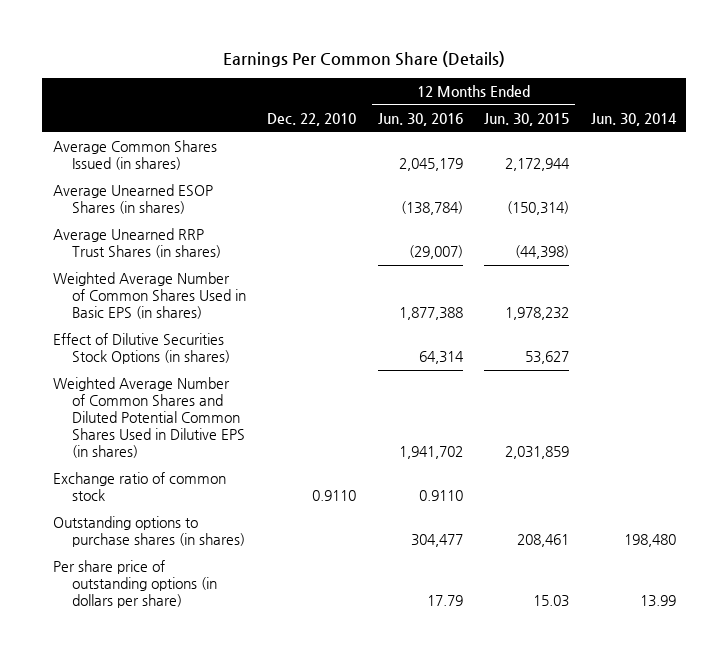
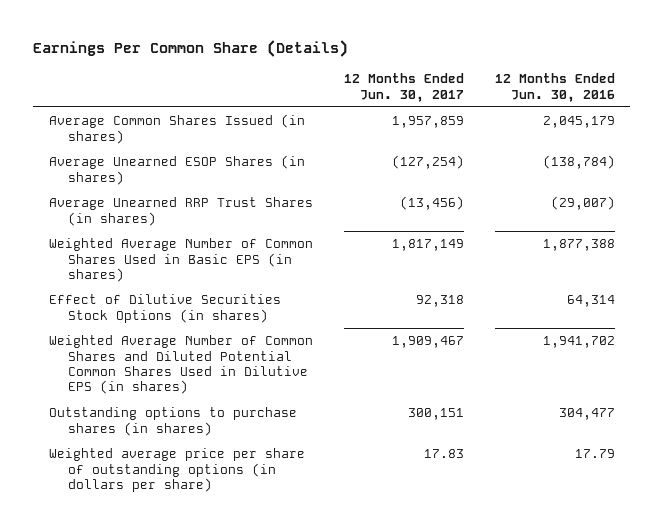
[267,112,357,126] Dec. 22, 2010 -> none
[484,112,570,126] Jun. 30, 2015 -> none
[590,112,677,126] Jun. 30, 2014 -> none
none -> [343,73,464,102] 12 Months Ended Jun. 30, 2017
[52,472,226,502] Exchange ratio of common stock -> none
[52,560,217,609] Per share price of outstanding options (in dollars per share) -> [48,448,305,492] Weighted average price per share of outstanding options (in dollars per share)

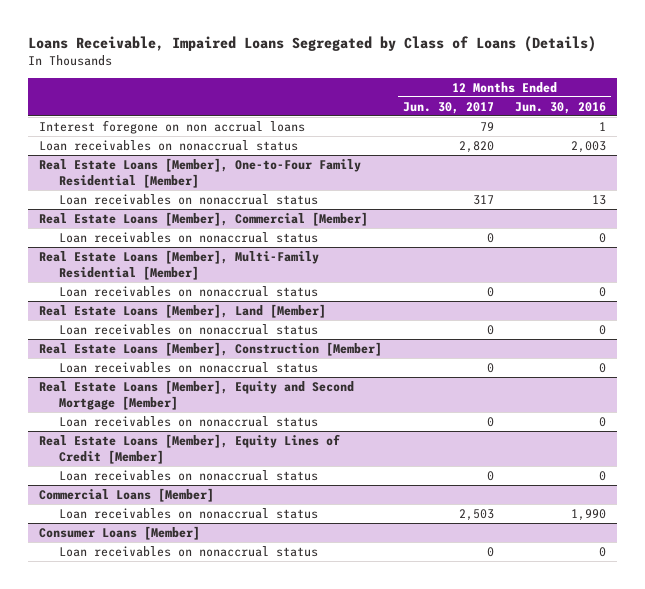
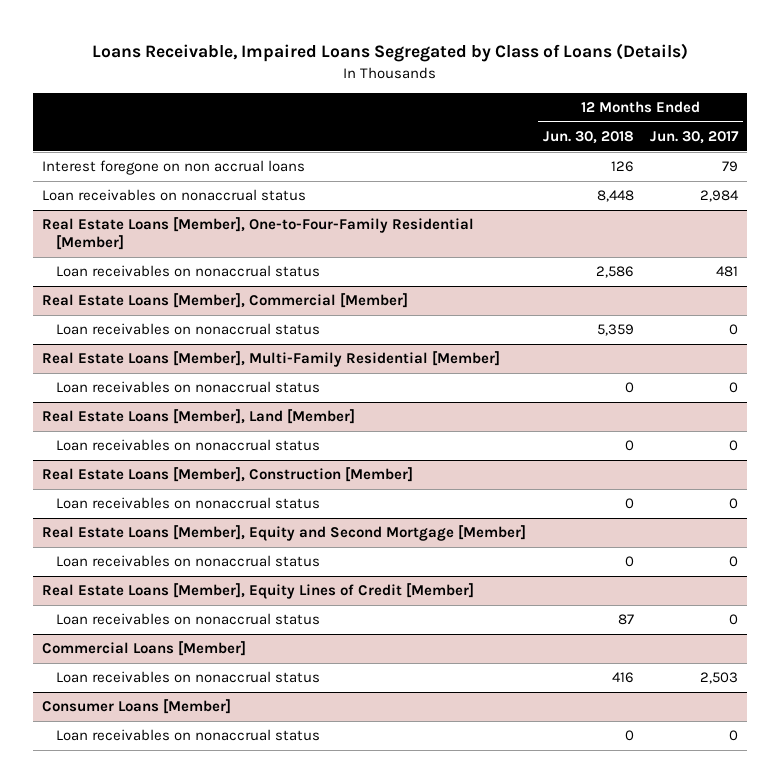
[515,101,607,114] Jun. 30, 2016 -> none
none -> [542,131,634,145] Jun. 30, 2018
[458,141,494,154] 2,820 -> [700,190,740,203] 2,984
[38,158,361,188] Real Estate Loans [Member], One-to-Four Family Residential [Member] -> [41,217,474,251] Real Estate Loans [Member], One-to-Four-Family Residential [Member]
[472,195,494,206] 317 -> [716,266,739,278] 481

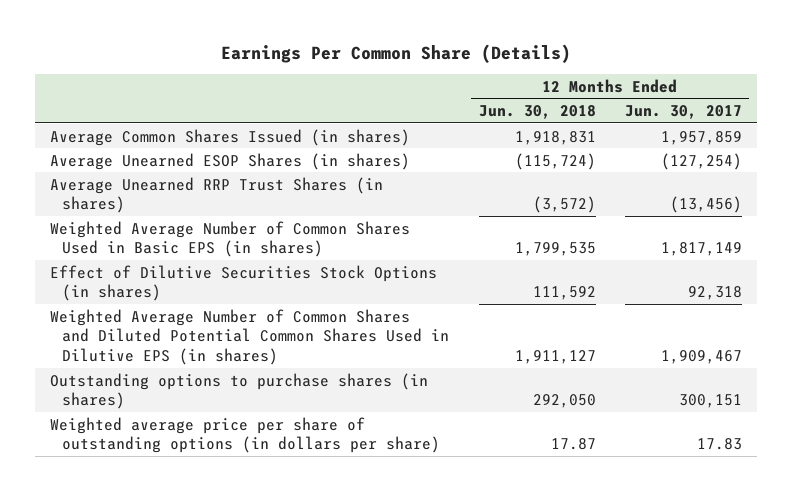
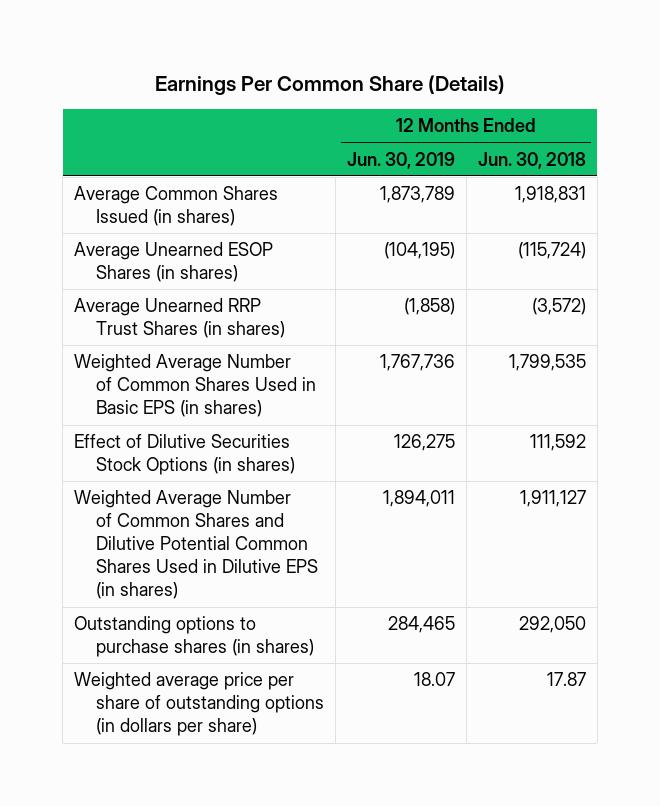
[625,105,743,120] Jun. 30, 2017 -> none
none -> [346,151,455,169] Jun. 30, 2019
[49,308,450,365] Weighted Average Number of Common Shares and Diluted Potential Common Shares Used in Dilutive EPS (in shares) -> [74,490,318,600] Weighted Average Number of Common Shares and Dilutive Potential Common Shares Used in Dilutive EPS (in shares)

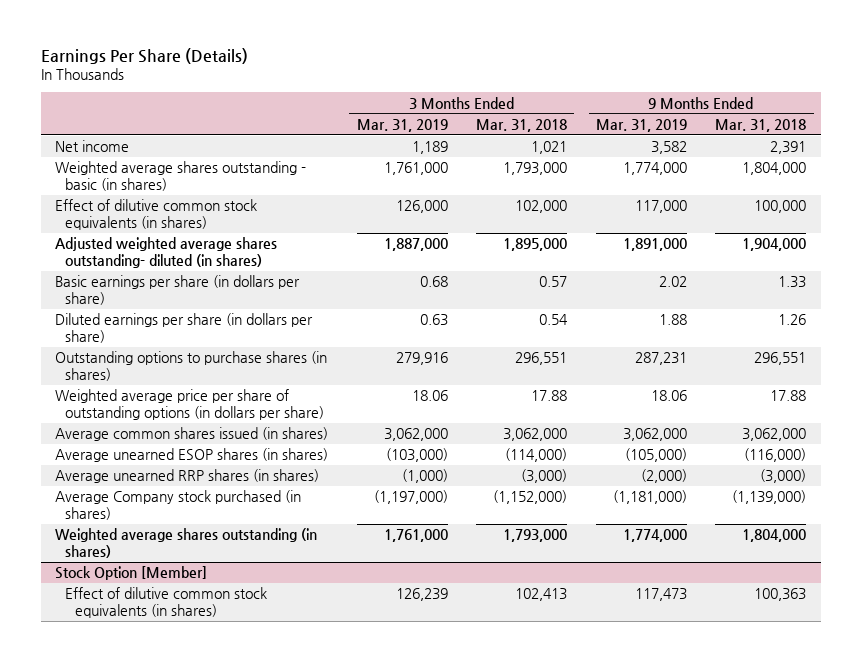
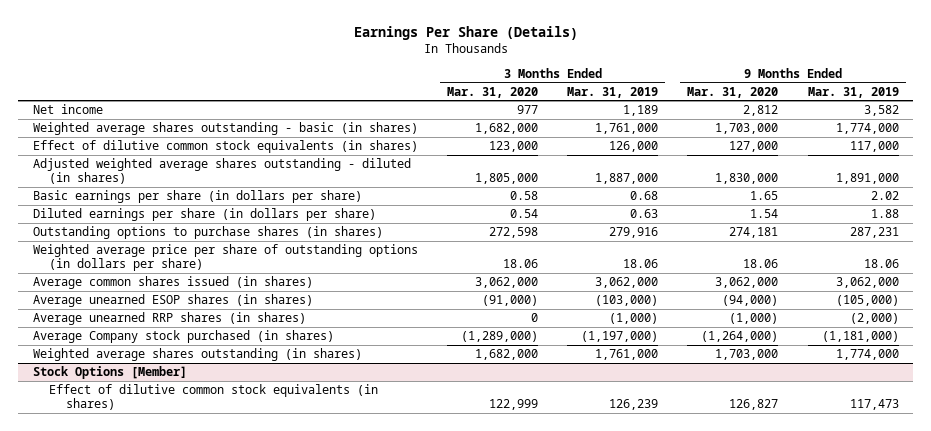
[476,118,568,132] Mar. 31, 2018 -> none
[715,118,807,132] Mar. 31, 2018 -> none
none -> [446,86,538,98] Mar. 31, 2020
none -> [687,86,779,98] Mar. 31, 2020
[54,237,277,269] Adjusted weighted average shares outstanding- diluted (in shares) -> [32,158,411,185] Adjusted weighted average shares outstanding - diluted (in shares)
[54,566,207,581] Stock Option [Member] -> [32,366,187,380] Stock Options [Member]

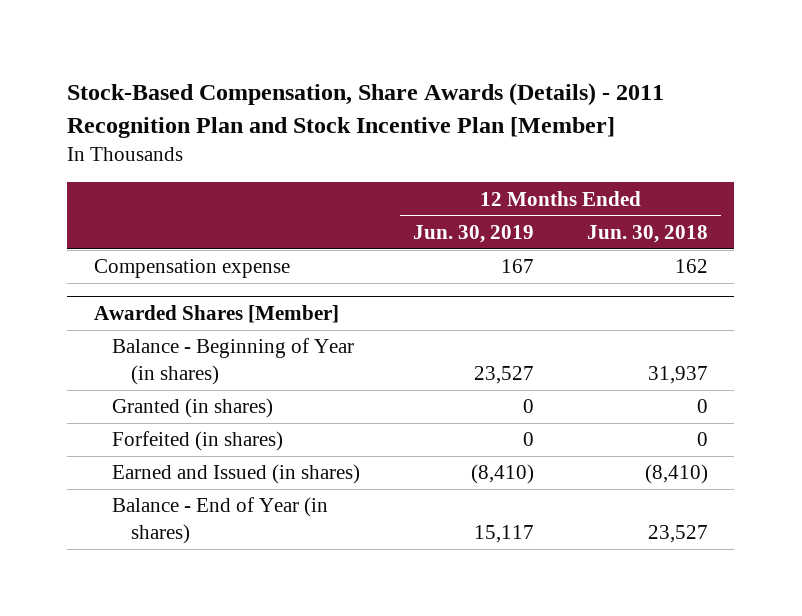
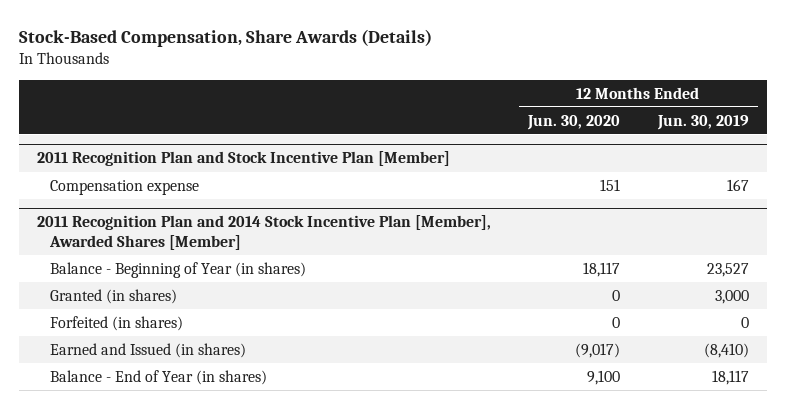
[67,83,665,138] Stock-Based Compensation, Share Awards (Details) - 2011 Recognition Plan and Stock Incentive Plan [Member] -> [18,28,432,47] Stock-Based Compensation, Share Awards (Details)
[586,224,708,243] Jun. 30, 2018 -> none
none -> [527,114,621,130] Jun. 30, 2020
none -> [37,151,451,167] 2011 Recognition Plan and Stock Incentive Plan [Member]
[93,304,339,323] Awarded Shares [Member] -> none
none -> [37,215,492,250] 2011 Recognition Plan and 2014 Stock Incentive Plan [Member], Awarded Shares [Member]
[523,399,535,414] 0 -> [714,289,749,304] 3,000
[474,525,535,544] 15,117 -> [711,369,749,385] 18,117

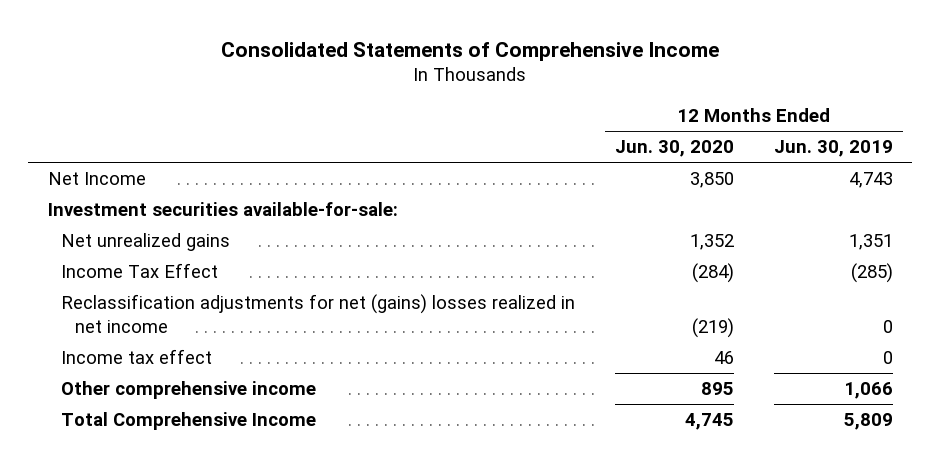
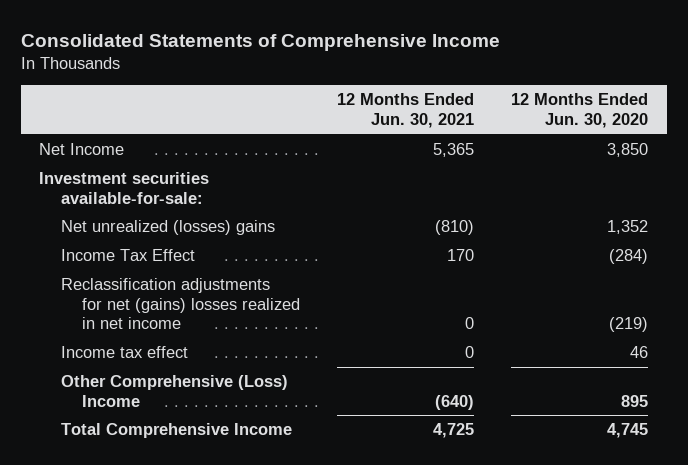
[773,140,893,158] Jun. 30, 2019 -> none
none -> [337,93,475,128] 12 Months Ended Jun. 30, 2021
[61,233,231,252] Net unrealized gains -> [60,219,275,235] Net unrealized (losses) gains
[61,381,317,400] Other comprehensive income -> [60,374,288,407] Other Comprehensive (Loss) Income

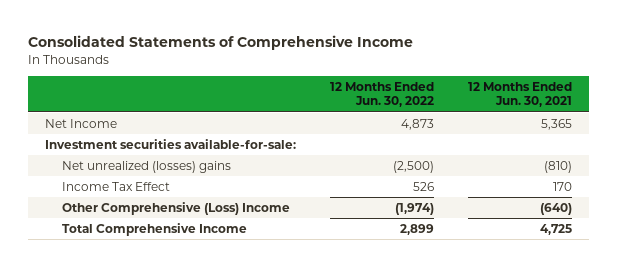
[511,93,649,128] 12 Months Ended Jun. 30, 2020 -> none
none -> [330,81,435,108] 12 Months Ended Jun. 30, 2022
[60,277,301,330] Reclassification adjustments for net (gains) losses realized in net income -> none
[60,345,188,358] Income tax effect -> none

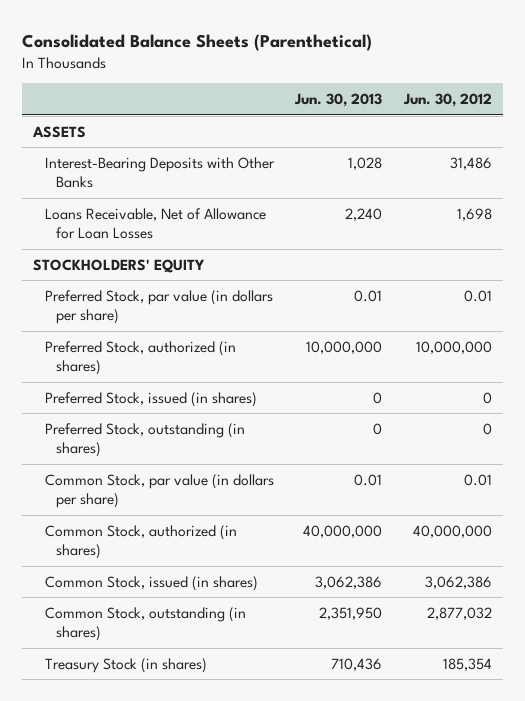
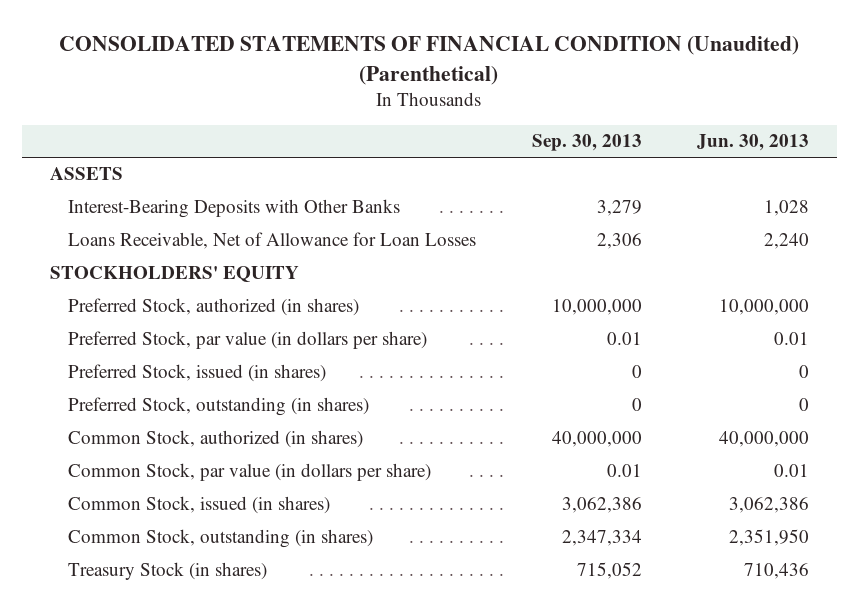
[22,33,373,51] Consolidated Balance Sheets (Parenthetical) -> [59,36,800,85] CONSOLIDATED STATEMENTS OF FINANCIAL CONDITION (Unaudited) (Parenthetical)
[403,93,493,108] Jun. 30, 2012 -> none
none -> [531,134,642,152] Sep. 30, 2013
[44,289,273,325] Preferred Stock, par value (in dollars per share) -> [68,331,428,350] Preferred Stock, par value (in dollars per share)
[44,473,274,509] Common Stock, par value (in dollars per share) -> [68,463,432,482] Common Stock, par value (in dollars per share)

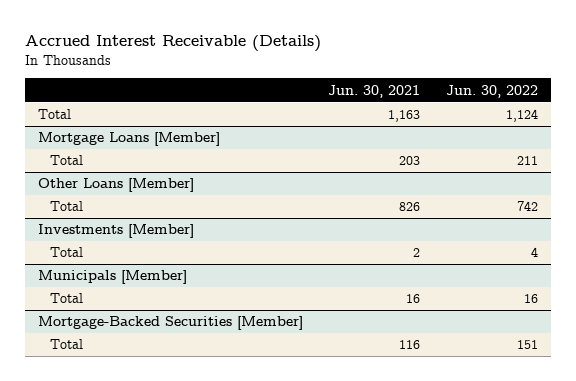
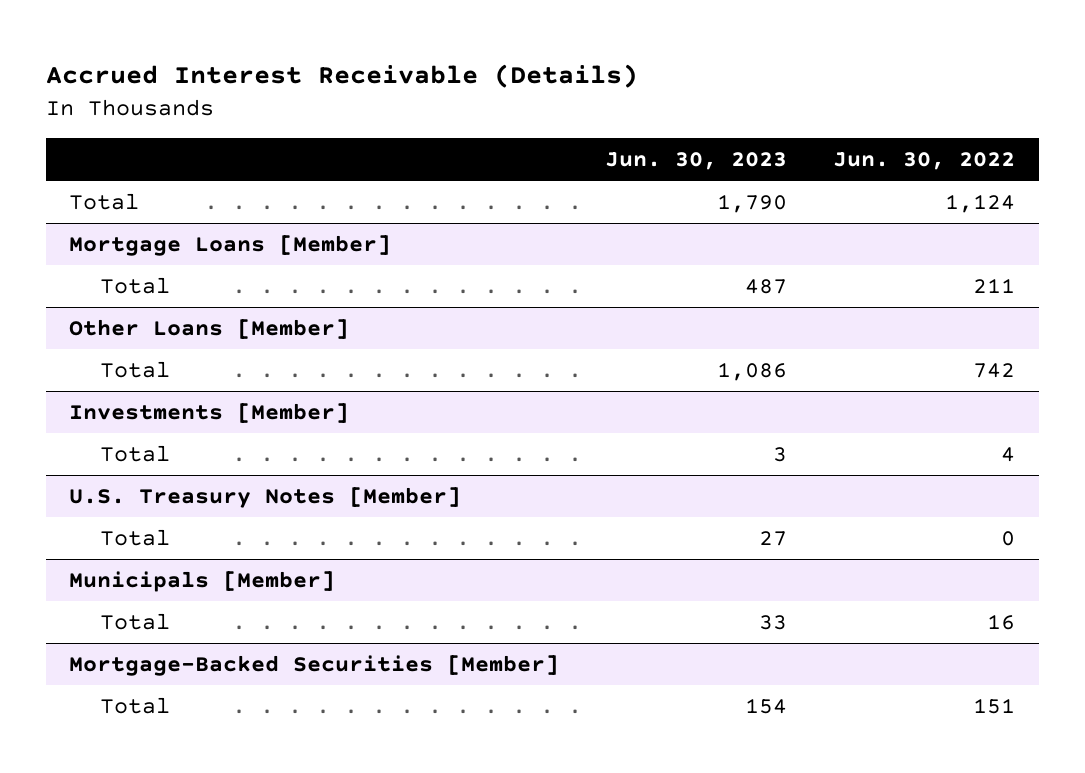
[328,84,421,98] Jun. 30, 2021 -> none
none -> [605,152,788,171] Jun. 30, 2023
none -> [69,487,462,509] U.S. Treasury Notes [Member]
none -> [100,529,171,547] Total

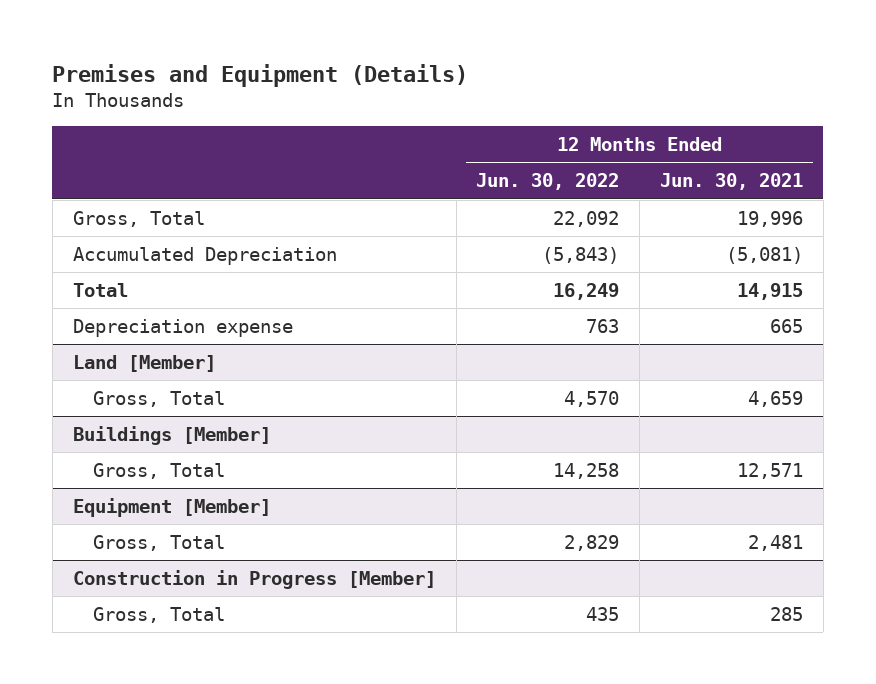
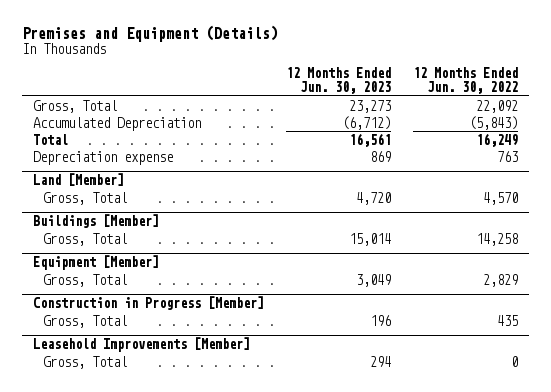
[660,173,804,191] Jun. 30, 2021 -> none
none -> [285,67,391,95] 12 Months Ended Jun. 30, 2023
none -> [32,337,250,353] Leasehold Improvements [Member]
none -> [43,355,128,369] Gross, Total

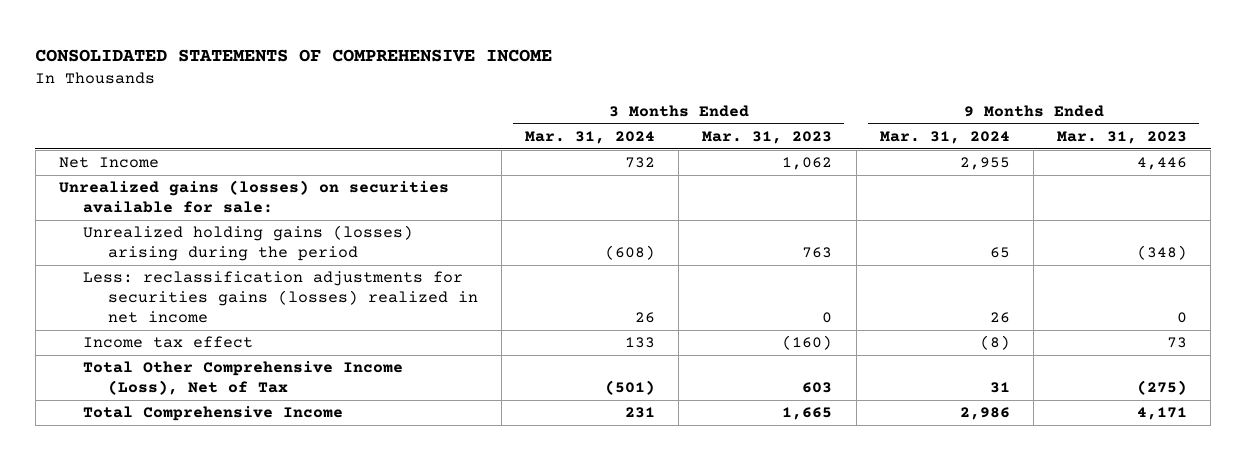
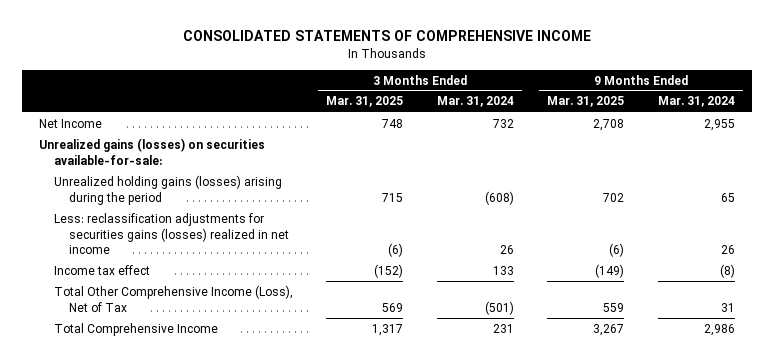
[702,131,833,145] Mar. 31, 2023 -> none
[1057,131,1188,145] Mar. 31, 2023 -> none
none -> [326,96,404,108] Mar. 31, 2025
none -> [547,96,625,108] Mar. 31, 2025
[58,180,449,214] Unrealized gains (losses) on securities available for sale: -> [38,137,265,165] Unrealized gains (losses) on securities available-for-sale:

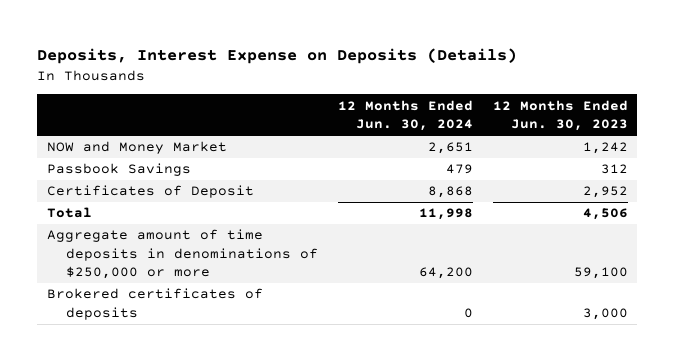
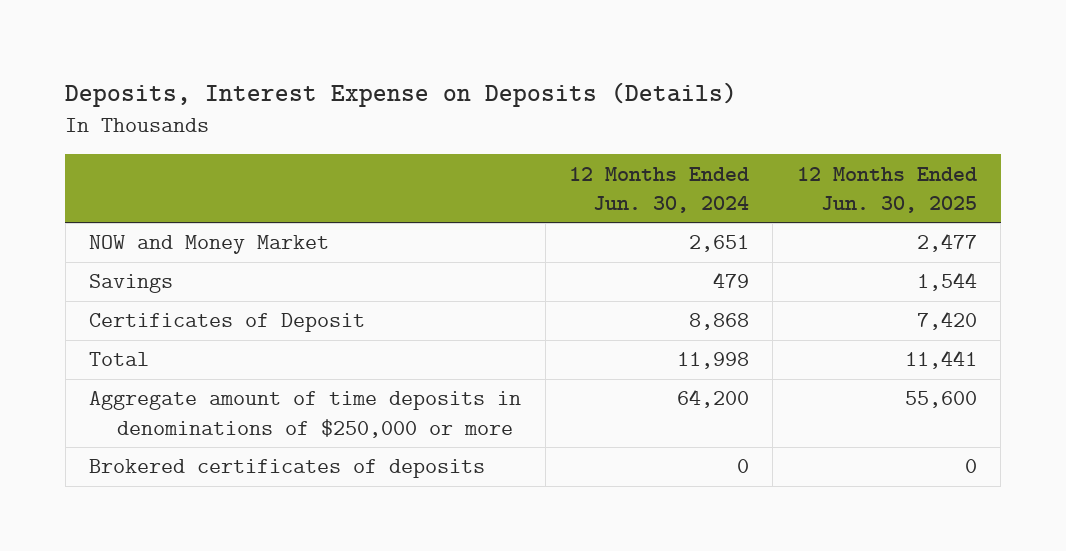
[492,99,628,132] 12 Months Ended Jun. 30, 2023 -> none
none -> [796,166,977,213] 12 Months Ended Jun. 30, 2025
[47,163,192,177] Passbook Savings -> [89,274,174,294] Savings

